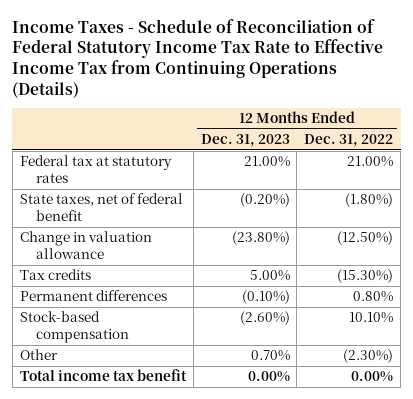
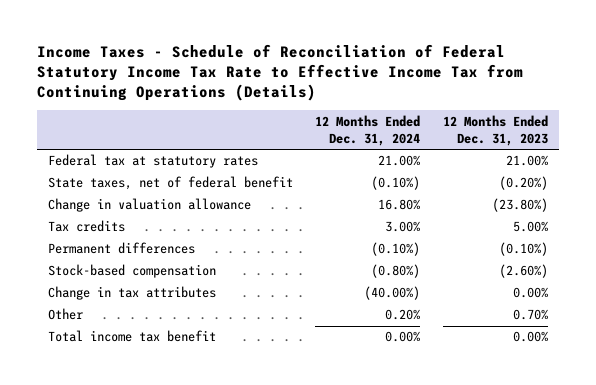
[304,134,394,148] Dec. 31, 2022 -> none
none -> [315,114,421,146] 12 Months Ended Dec. 31, 2024
none -> [48,286,217,301] Change in tax attributes

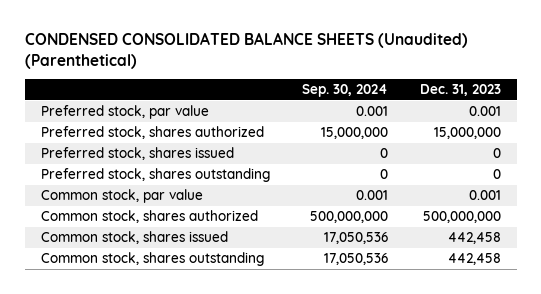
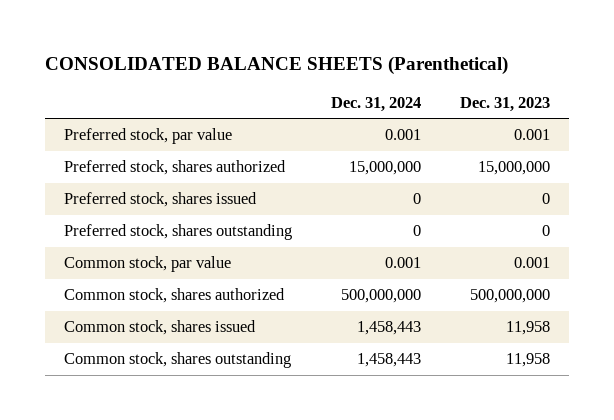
[24,32,468,69] CONDENSED CONSOLIDATED BALANCE SHEETS (Unaudited) (Parenthetical) -> [44,56,508,76] CONSOLIDATED BALANCE SHEETS (Parenthetical)
[301,84,388,98] Sep. 30, 2024 -> none
none -> [331,96,422,112] Dec. 31, 2024
[447,232,501,245] 442,458 -> [505,321,550,336] 11,958
[447,253,501,266] 442,458 -> [505,353,550,368] 11,958

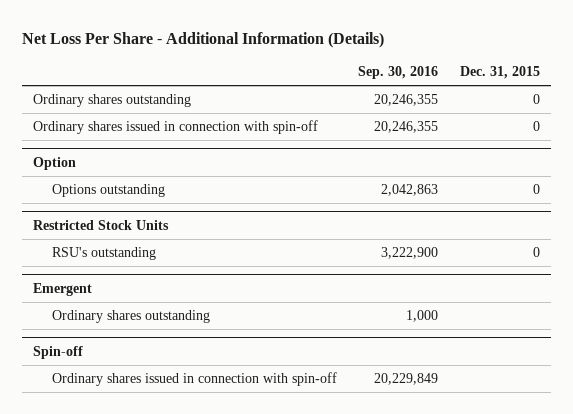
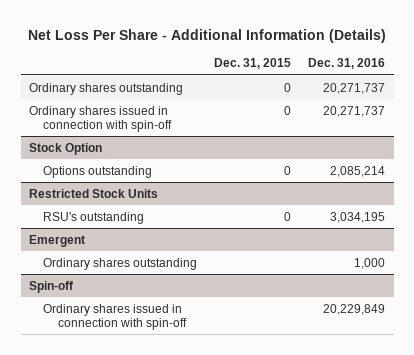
[358,66,439,80] Sep. 30, 2016 -> none
none -> [308,58,386,70] Dec. 31, 2016
[32,156,76,170] Option -> [29,142,103,155] Stock Option

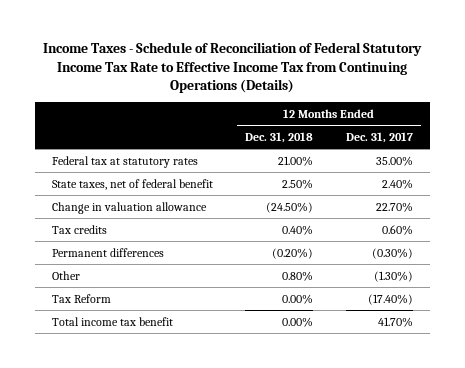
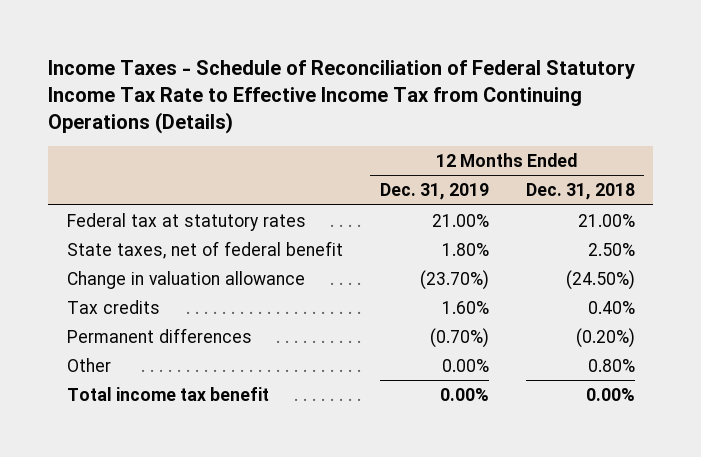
[346,131,414,143] Dec. 31, 2017 -> none
none -> [379,183,489,201] Dec. 31, 2019
[51,293,111,303] Tax Reform -> none

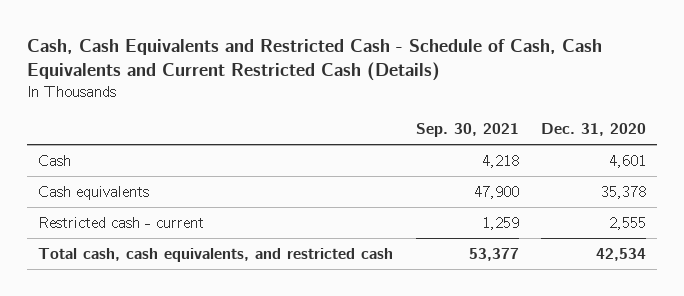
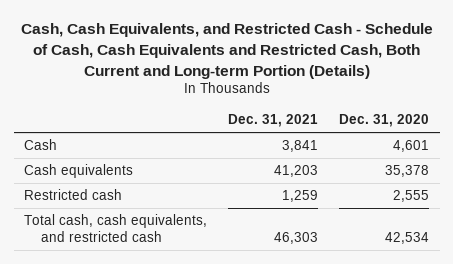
[27,38,603,82] Cash, Cash Equivalents and Restricted Cash - Schedule of Cash, Cash Equivalents and Current Restricted Cash (Details) -> [20,23,433,79] Cash, Cash Equivalents, and Restricted Cash - Schedule of Cash, Cash Equivalents and Restricted Cash, Both Current and Long-term Portion (Details)
[415,123,519,138] Sep. 30, 2021 -> none
none -> [228,114,319,128] Dec. 31, 2021
[38,216,205,228] Restricted cash - current -> [24,189,123,201] Restricted cash

